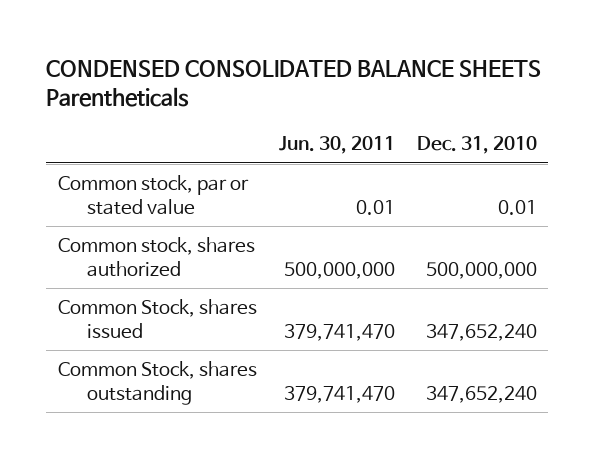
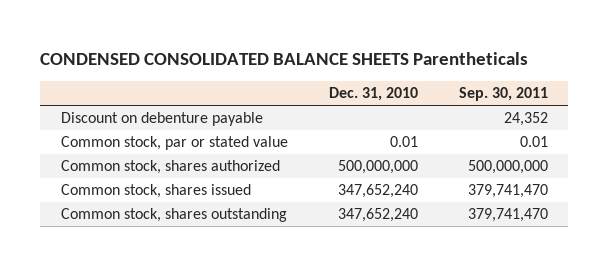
[278,136,395,155] Jun. 30, 2011 -> none
none -> [458,87,548,102] Sep. 30, 2011
none -> [60,112,263,127] Discount on debenture payable
[57,298,257,339] Common Stock, shares issued -> [60,184,251,199] Common stock, shares issued
[57,360,257,405] Common Stock, shares outstanding -> [60,208,287,223] Common stock, shares outstanding

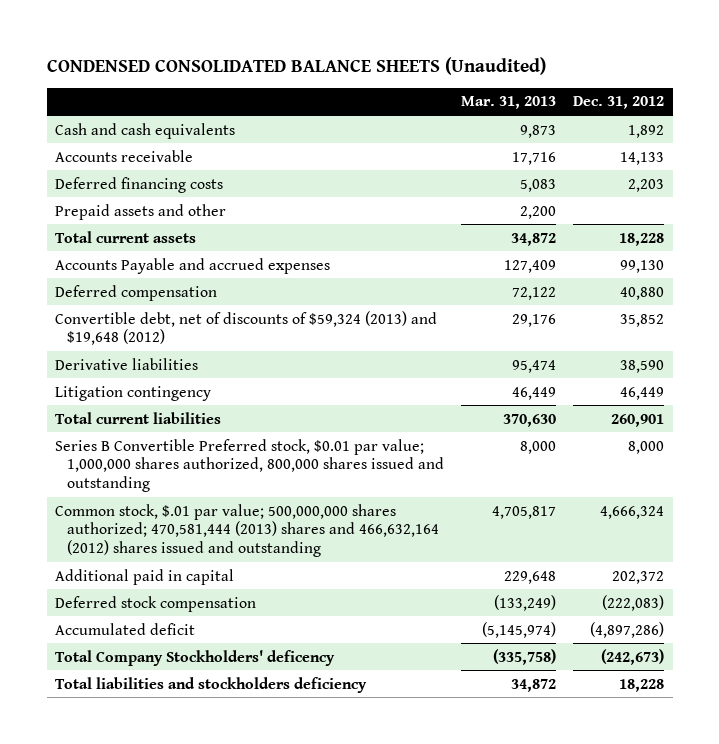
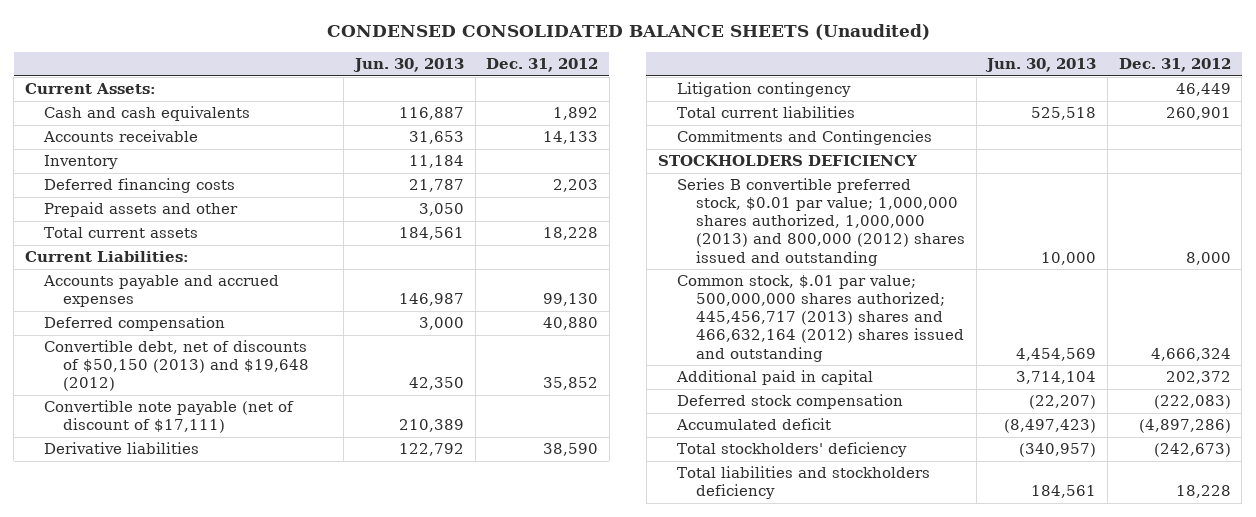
[460,96,556,110] Mar. 31, 2013 -> none
none -> [352,57,464,72] Jun. 30, 2013
none -> [25,83,157,95] Current Assets:
none -> [44,155,119,170] Inventory
none -> [25,251,190,263] Current Liabilities:
[55,257,331,274] Accounts Payable and accrued expenses -> [43,275,280,308] Accounts payable and accrued expenses
[55,310,438,346] Convertible debt, net of discounts of $59,324 (2013) and $19,648 (2012) -> [44,340,310,392] Convertible debt, net of discounts of $50,150 (2013) and $19,648 (2012)
none -> [44,400,295,434] Convertible note payable (net of discount of $17,111)
none -> [676,130,932,146] Commitments and Contingencies
none -> [657,155,917,167] STOCKHOLDERS DEFICIENCY
[55,438,444,492] Series B Convertible Preferred stock, $0.01 par value; 1,000,000 shares authorized, 800,000 shares issued and outstanding -> [676,178,966,266] Series B convertible preferred stock, $0.01 par value; 1,000,000 shares authorized, 1,000,000 (2013) and 800,000 (2012) shares issued and outstanding
[55,503,439,557] Common stock, $.01 par value; 500,000,000 shares authorized; 470,581,444 (2013) shares and 466,632,164 (2012) shares issued and outstanding -> [676,275,965,362] Common stock, $.01 par value; 500,000,000 shares authorized; 445,456,717 (2013) shares and 466,632,164 (2012) shares issued and outstanding
[55,649,336,666] Total Company Stockholders' deficency -> [676,442,907,458] Total stockholders' deficiency

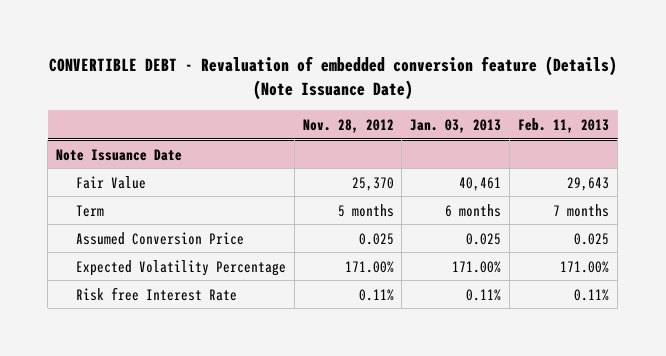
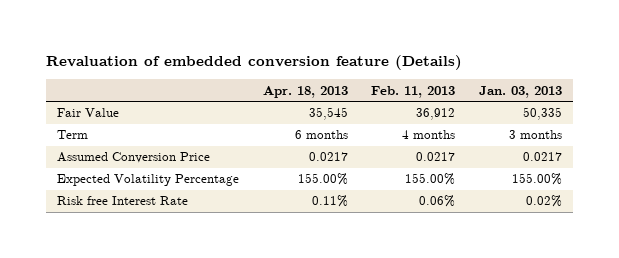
[48,56,617,101] CONVERTIBLE DEBT - Revaluation of embedded conversion feature (Details) (Note Issuance Date) -> [45,55,462,71] Revaluation of embedded conversion feature (Details)
[302,118,394,133] Nov. 28, 2012 -> none
none -> [262,85,348,98] Apr. 18, 2013
[56,148,183,161] Note Issuance Date -> none
[459,176,502,191] 40,461 -> [522,107,562,121] 50,335
[567,176,610,191] 29,643 -> [416,108,456,121] 36,912
[445,203,502,217] 6 months -> [508,130,562,140] 3 months
[553,203,610,217] 7 months -> [402,130,456,140] 4 months
[466,232,502,245] 0.025 -> [522,152,562,162] 0.0217
[574,232,610,245] 0.025 -> [416,152,456,162] 0.0217
[452,260,502,273] 171.00% -> [511,173,562,186] 155.00%
[560,260,610,273] 171.00% -> [405,173,456,186] 155.00%
[466,288,502,301] 0.11% -> [525,195,562,208] 0.02%
[574,288,610,301] 0.11% -> [419,195,456,208] 0.06%

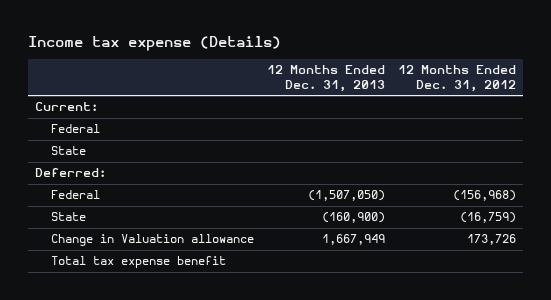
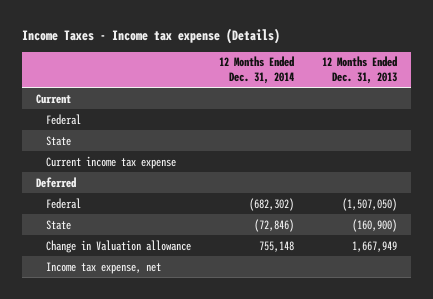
[28,35,282,51] Income tax expense (Details) -> [21,27,280,44] Income Taxes - Income tax expense (Details)
[398,65,517,92] 12 Months Ended Dec. 31, 2012 -> none
none -> [219,56,295,84] 12 Months Ended Dec. 31, 2014
[34,102,98,112] Current: -> [35,93,71,104] Current
none -> [46,155,177,169] Current income tax expense
[34,168,106,178] Deferred: -> [35,176,76,188] Deferred
[51,256,227,269] Total tax expense benefit -> [46,261,162,274] Income tax expense, net

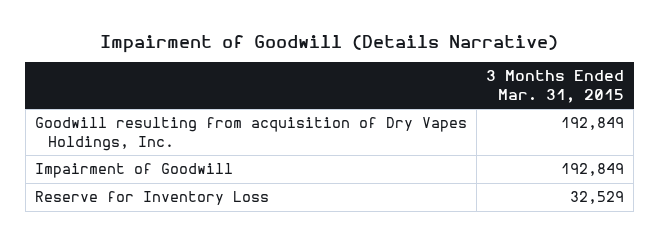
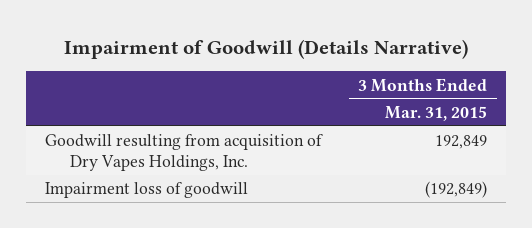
[34,191,269,206] Reserve for Inventory Loss -> none
[34,163,233,179] Impairment of Goodwill -> [44,182,248,199] Impairment loss of goodwill
[561,163,625,177] 192,849 -> [425,181,488,199] (192,849)

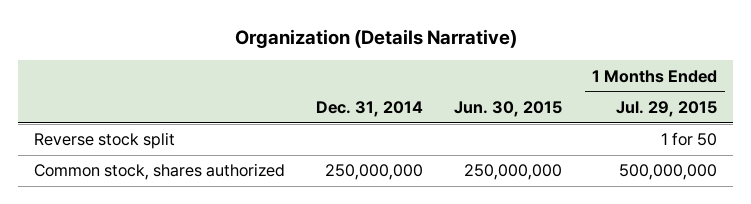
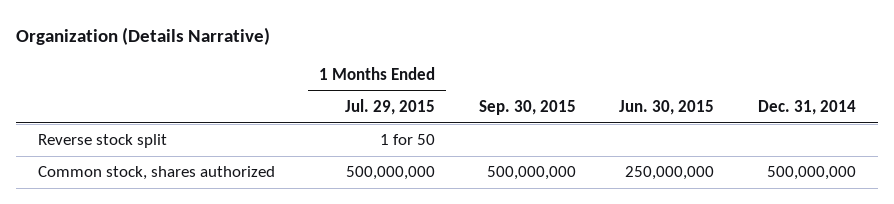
none -> [478,100,576,116] Sep. 30, 2015
[324,164,423,181] 250,000,000 -> [766,166,856,181] 500,000,000

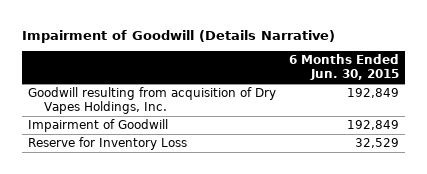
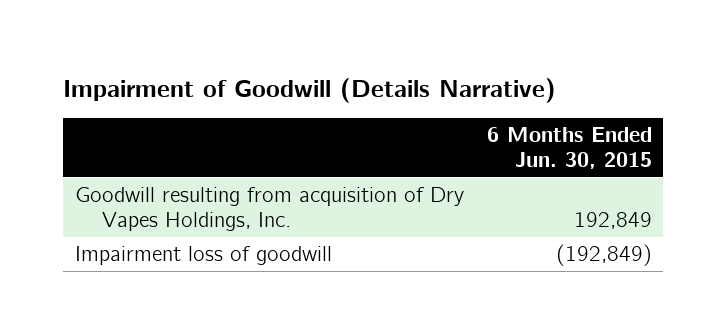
[28,137,188,151] Reserve for Inventory Loss -> none
[28,119,169,133] Impairment of Goodwill -> [74,246,332,266] Impairment loss of goodwill
[347,120,400,131] 192,849 -> [555,244,652,267] (192,849)

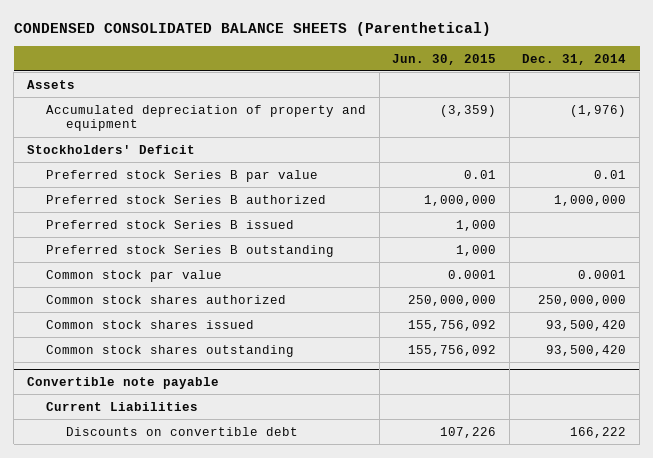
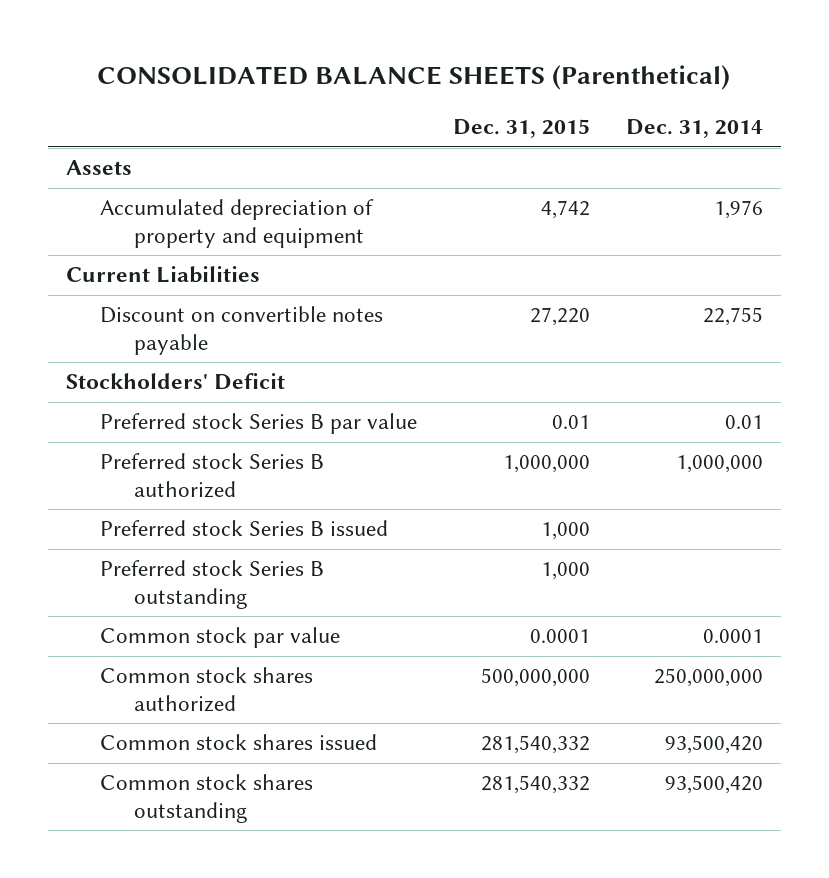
[13,22,491,37] CONDENSED CONSOLIDATED BALANCE SHEETS (Parenthetical) -> [97,64,731,90] CONSOLIDATED BALANCE SHEETS (Parenthetical)
[392,53,497,65] Jun. 30, 2015 -> none
none -> [452,119,590,139] Dec. 31, 2015
[570,104,627,117] (1,976) -> [713,200,763,220] 1,976
none -> [66,266,261,284] Current Liabilities
none -> [100,306,384,355] Discount on convertible notes payable
[26,377,219,390] Convertible note payable -> none
[46,401,199,411] Current Liabilities -> none
[65,426,298,436] Discounts on convertible debt -> none

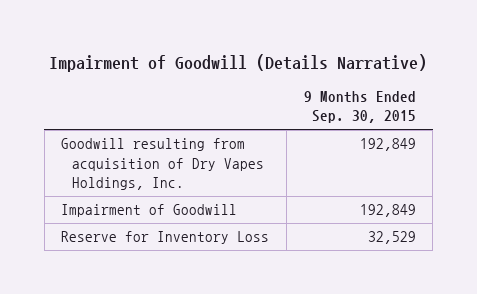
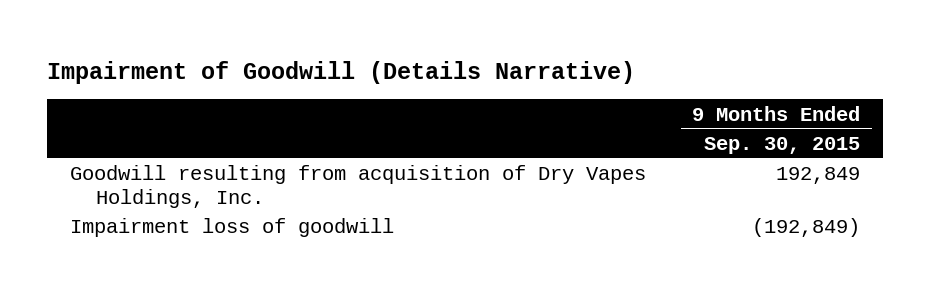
[61,231,270,245] Reserve for Inventory Loss -> none
[61,204,238,218] Impairment of Goodwill -> [70,218,395,238] Impairment loss of goodwill
[359,204,416,218] 192,849 -> [752,218,861,238] (192,849)

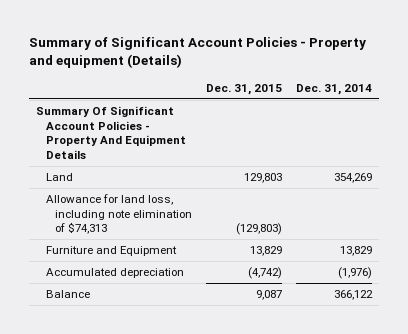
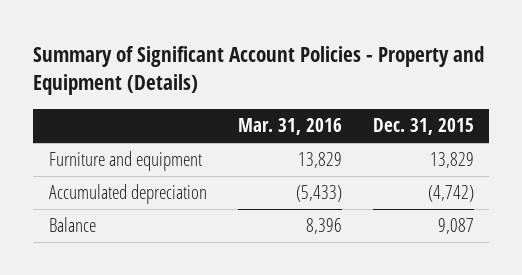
[29,37,367,69] Summary of Significant Account Policies - Property and equipment (Details) -> [33,45,485,96] Summary of Significant Account Policies - Property and Equipment (Details)
[296,83,373,95] Dec. 31, 2014 -> none
none -> [237,117,342,135] Mar. 31, 2016
[36,105,186,160] Summary Of Significant Account Policies - Property And Equipment Details -> none
[45,172,73,181] Land -> none
[45,193,192,235] Allowance for land loss, including note elimination of $74,313 -> none
[45,245,177,256] Furniture and Equipment -> [48,151,202,172] Furniture and equipment

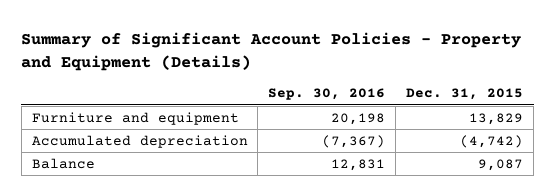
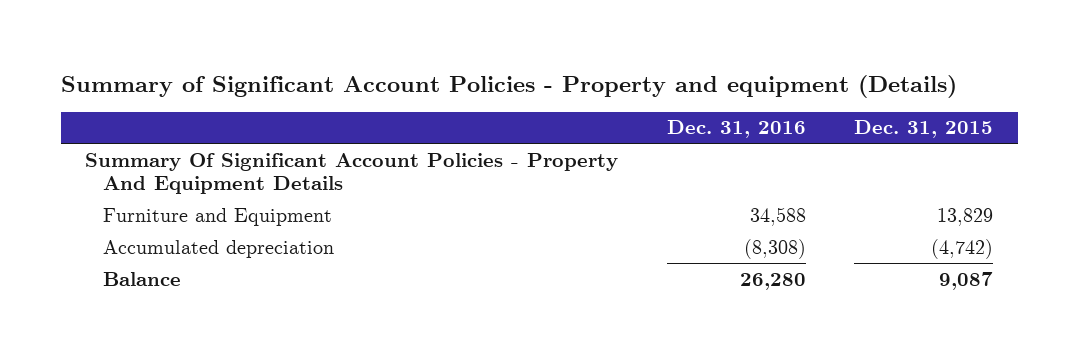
[21,31,522,71] Summary of Significant Account Policies - Property and Equipment (Details) -> [60,74,957,98] Summary of Significant Account Policies - Property and equipment (Details)
[268,88,386,101] Sep. 30, 2016 -> none
none -> [666,120,806,139] Dec. 31, 2016
none -> [85,152,619,195] Summary Of Significant Account Policies - Property And Equipment Details
[31,111,239,125] Furniture and equipment -> [102,207,332,226] Furniture and Equipment

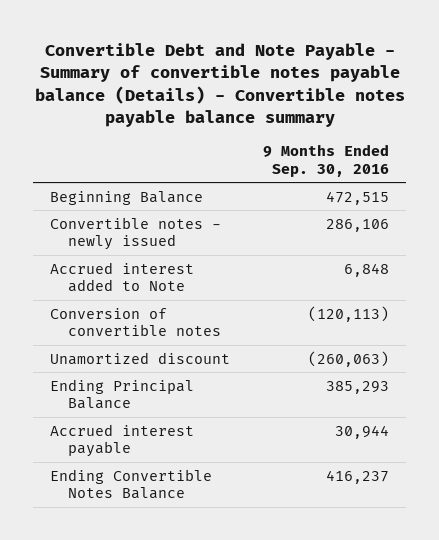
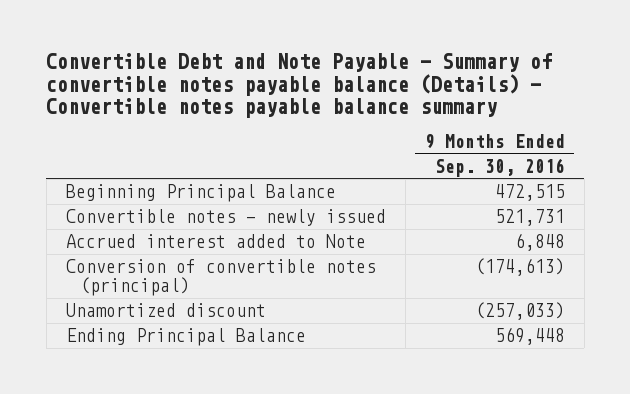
[50,190,204,205] Beginning Balance -> [65,184,336,203] Beginning Principal Balance
[326,218,390,232] 286,106 -> [494,209,565,227] 521,731
[50,423,195,458] Accrued interest payable -> none
[50,468,213,500] Ending Convertible Notes Balance -> none
[50,307,222,337] Conversion of convertible notes -> [65,259,376,296] Conversion of convertible notes (principal)
[308,305,390,322] (120,113) -> [474,258,565,277] (174,613)
[308,350,390,367] (260,063) -> [474,302,565,321] (257,033)
[326,380,390,394] 385,293 -> [494,327,565,346] 569,448

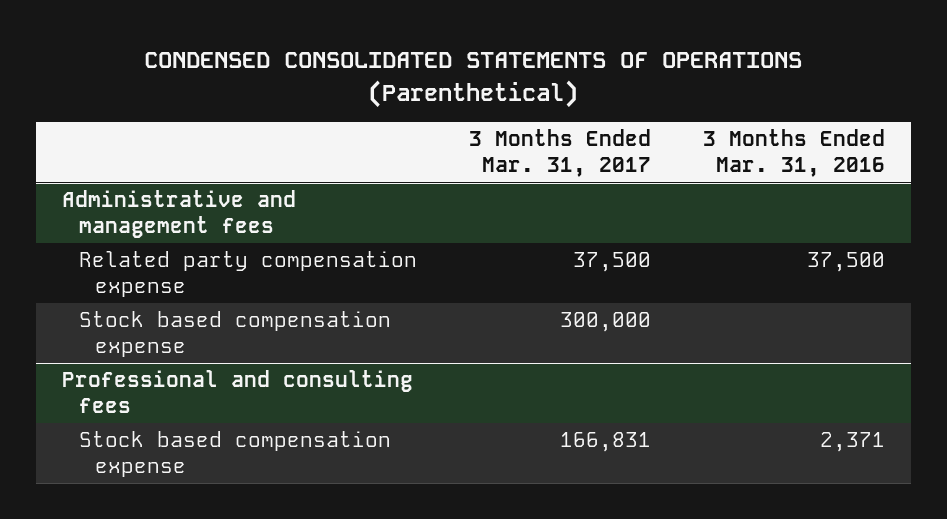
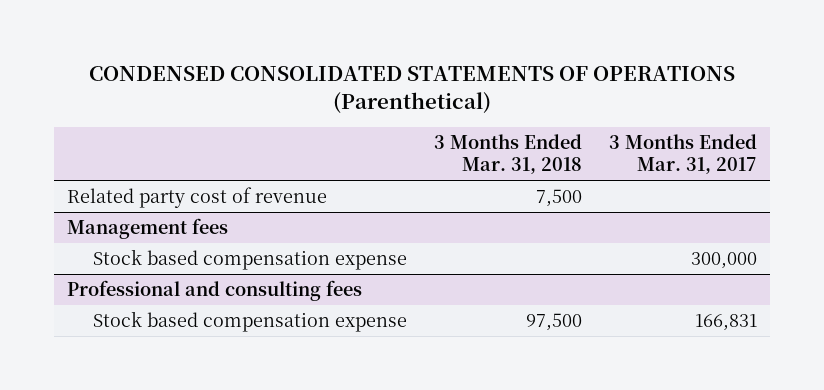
[702,129,885,177] 3 Months Ended Mar. 31, 2016 -> none
none -> [434,134,583,175] 3 Months Ended Mar. 31, 2018
[78,251,417,298] Related party compensation expense -> none
none -> [67,186,328,208] Related party cost of revenue
[61,190,296,239] Administrative and management fees -> [67,217,229,239] Management fees

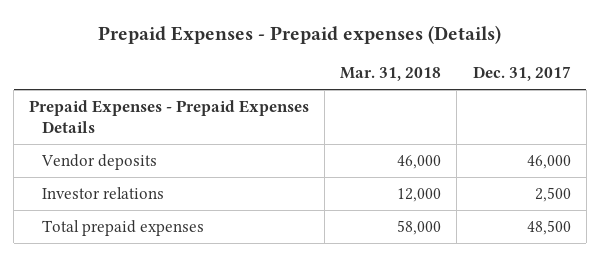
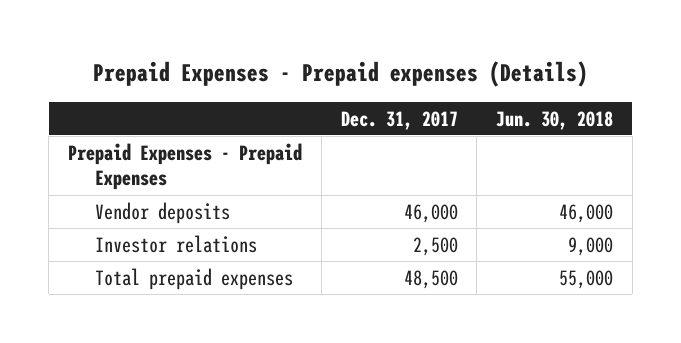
[340,67,442,82] Mar. 31, 2018 -> none
none -> [495,110,613,130] Jun. 30, 2018
[29,99,310,134] Prepaid Expenses - Prepaid Expenses Details -> [68,142,303,191] Prepaid Expenses - Prepaid Expenses

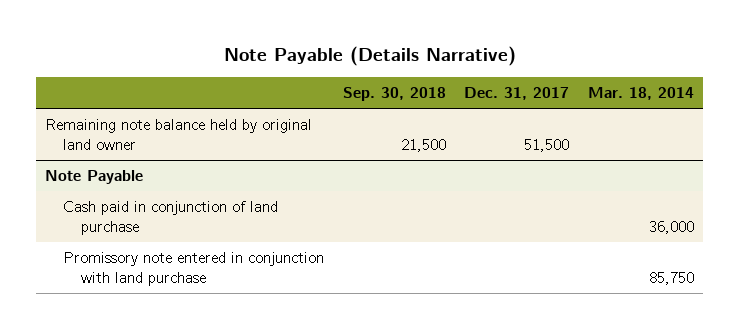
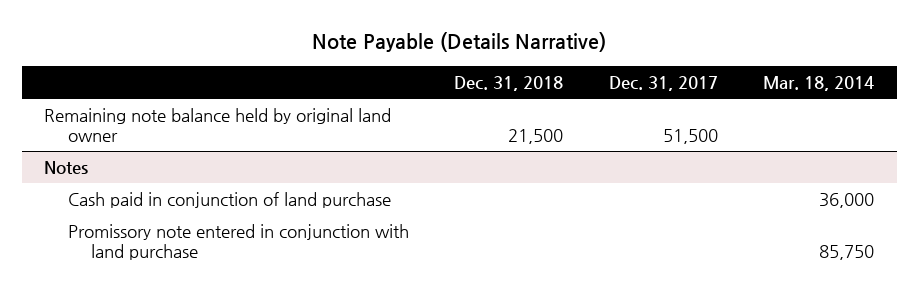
[342,87,446,102] Sep. 30, 2018 -> none
none -> [454,75,564,91] Dec. 31, 2018
[45,170,144,185] Note Payable -> [44,161,89,175] Notes

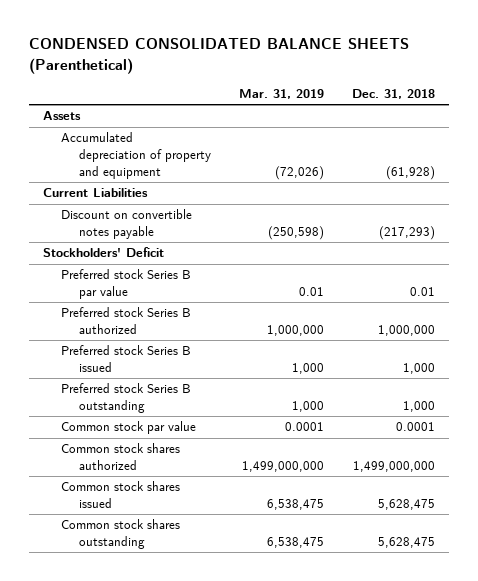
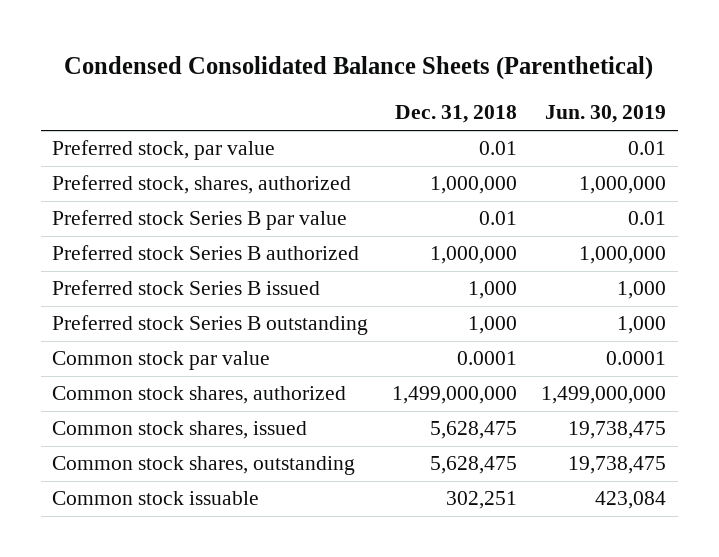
[28,38,409,74] CONDENSED CONSOLIDATED BALANCE SHEETS (Parenthetical) -> [64,55,654,80] Condensed Consolidated Balance Sheets (Parenthetical)
[238,89,324,100] Mar. 31, 2019 -> none
none -> [545,105,667,124] Jun. 30, 2019
[42,111,81,121] Assets -> none
[60,132,211,179] Accumulated depreciation of property and equipment -> none
[42,188,148,198] Current Liabilities -> none
[60,209,192,240] Discount on convertible notes payable -> none
[42,247,164,258] Stockholders' Deficit -> none
none -> [52,140,276,161] Preferred stock, par value
none -> [52,175,352,195] Preferred stock, shares, authorized
[60,443,180,471] Common stock shares authorized -> [52,386,347,405] Common stock shares, authorized
[60,481,180,509] Common stock shares issued -> [52,421,308,440] Common stock shares, issued
[60,519,180,550] Common stock shares outstanding -> [52,456,356,476] Common stock shares, outstanding
none -> [52,491,260,506] Common stock issuable

